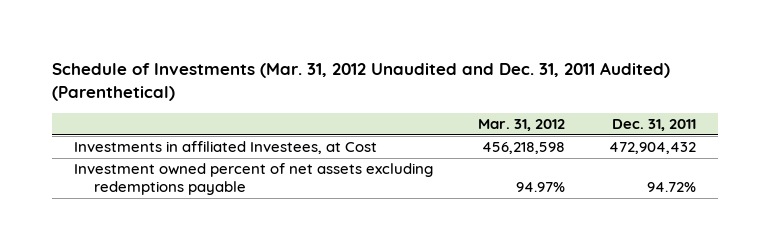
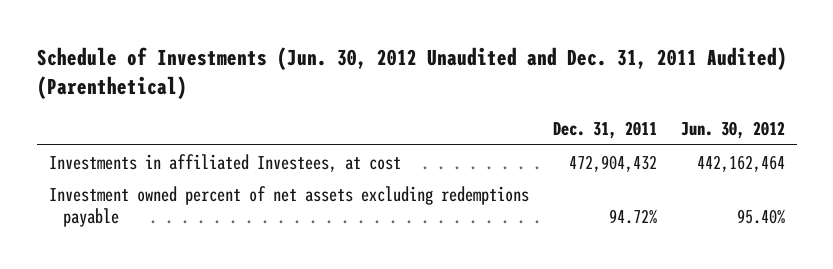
[51,61,670,102] Schedule of Investments (Mar. 31, 2012 Unaudited and Dec. 31, 2011 Audited) (Parenthetical) -> [36,47,787,100] Schedule of Investments (Jun. 30, 2012 Unaudited and Dec. 31, 2011 Audited) (Parenthetical)
[477,119,565,132] Mar. 31, 2012 -> none
none -> [680,121,785,140] Jun. 30, 2012
[73,141,377,155] Investments in affiliated Investees, at Cost -> [48,153,401,172] Investments in affiliated Investees, at cost

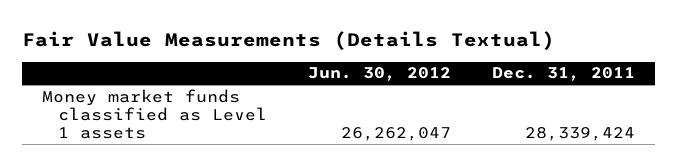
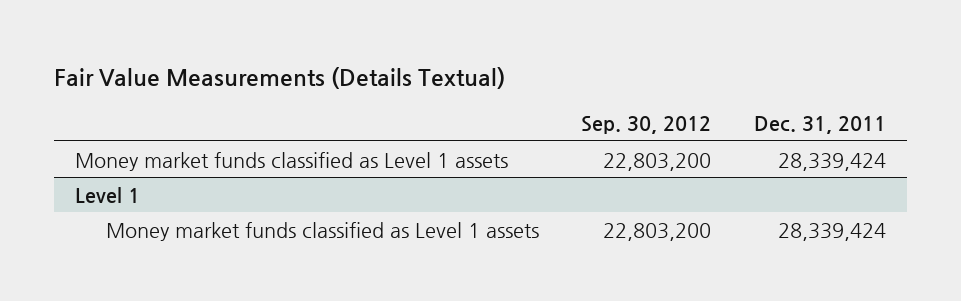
[308,67,452,82] Jun. 30, 2012 -> none
none -> [581,116,712,135] Sep. 30, 2012
none -> [75,186,141,203] Level 1
none -> [105,221,539,241] Money market funds classified as Level 1 assets

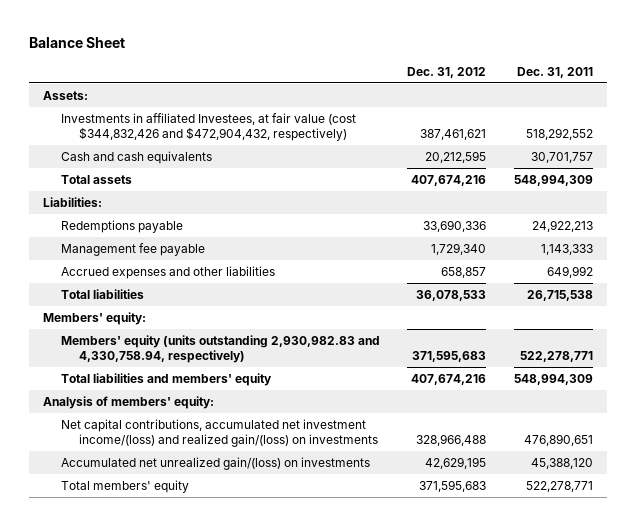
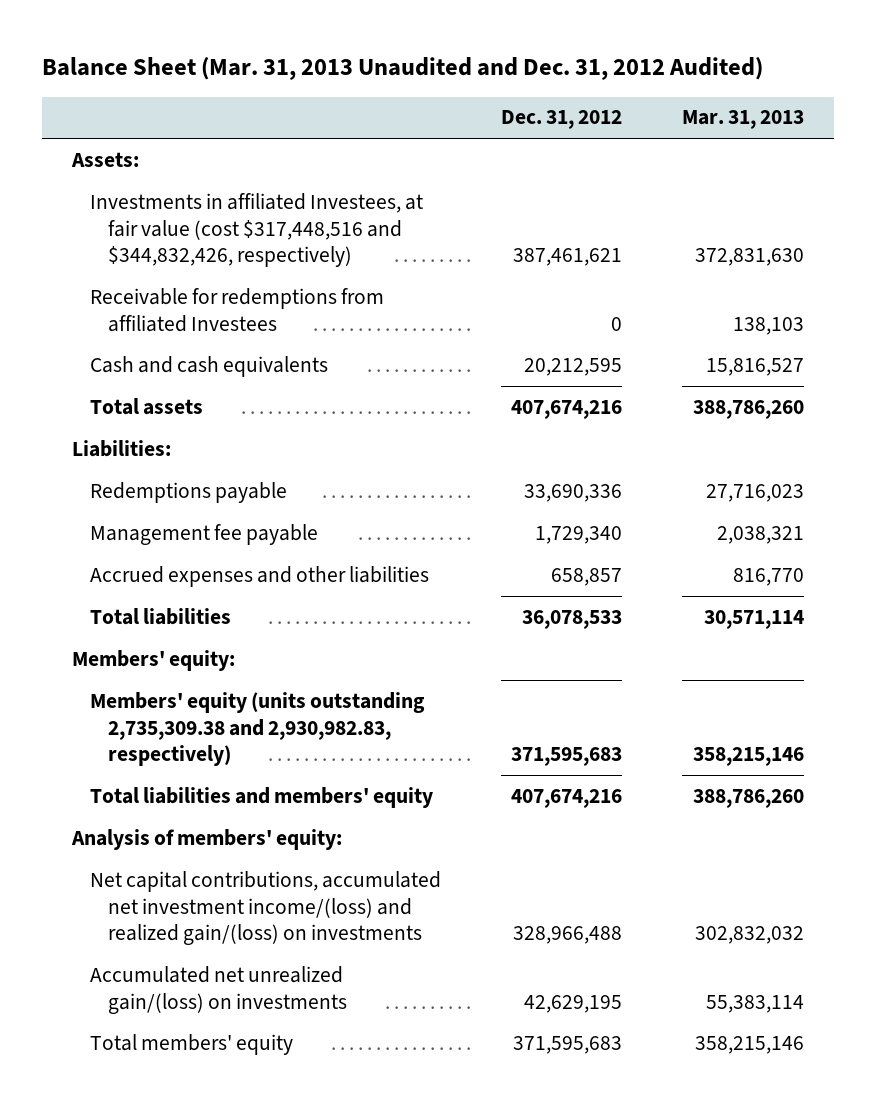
[29,36,126,48] Balance Sheet -> [42,57,764,81] Balance Sheet (Mar. 31, 2013 Unaudited and Dec. 31, 2012 Audited)
[516,66,593,78] Dec. 31, 2011 -> none
none -> [682,110,805,130] Mar. 31, 2013
[60,112,356,142] Investments in affiliated Investees, at fair value (cost $344,832,426 and $472,904,432, respectively) -> [90,192,424,268] Investments in affiliated Investees, at fair value (cost $317,448,516 and $344,832,426, respectively)
none -> [90,287,385,332] Receivable for redemptions from affiliated Investees
[60,334,380,364] Members' equity (units outstanding 2,930,982.83 and 4,330,758.94, respectively) -> [90,691,426,767] Members' equity (units outstanding 2,735,309.38 and 2,930,982.83, respectively)

